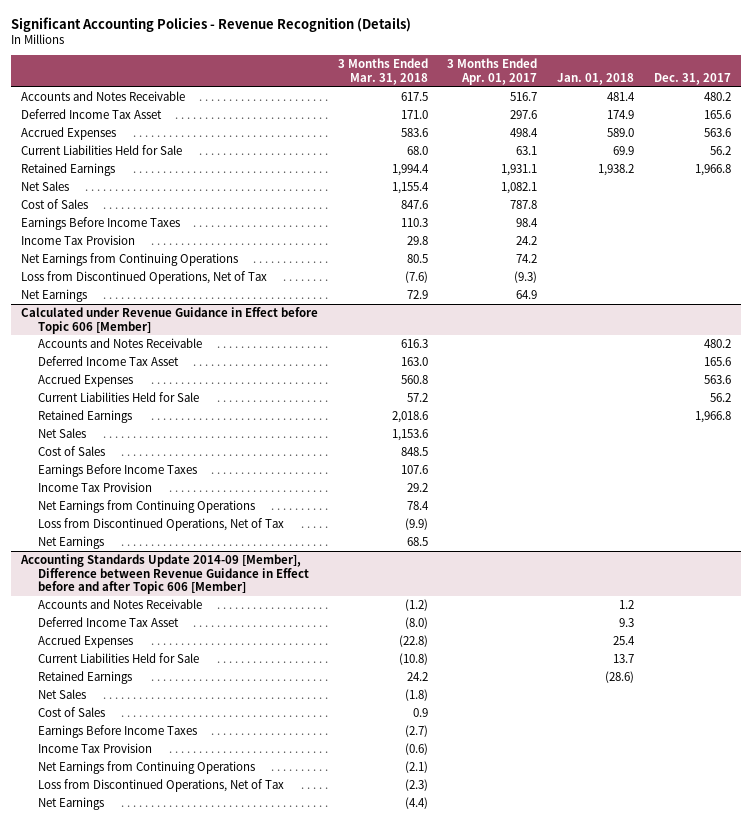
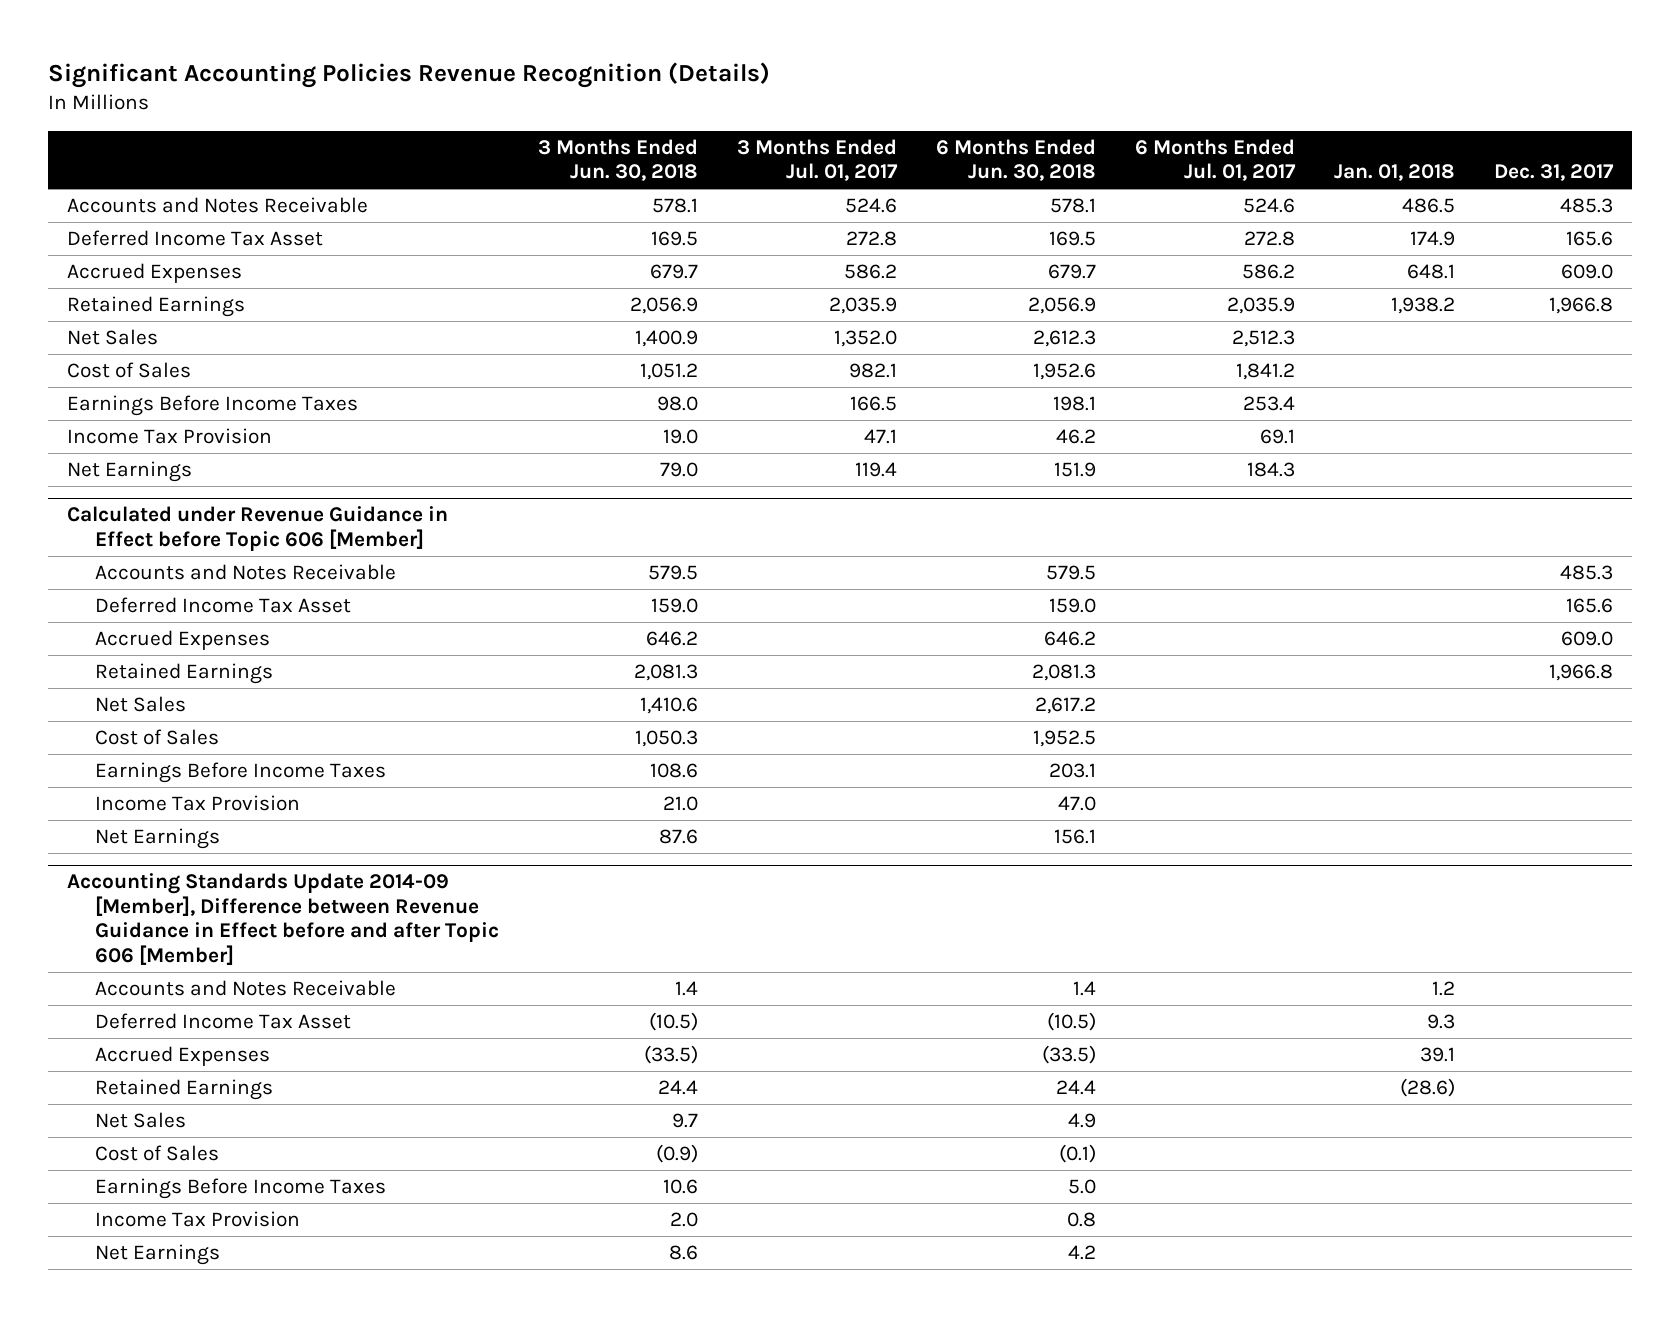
[10,16,411,32] Significant Accounting Policies - Revenue Recognition (Details) -> [47,61,770,88] Significant Accounting Policies Revenue Recognition (Details)
[337,58,428,86] 3 Months Ended Mar. 31, 2018 -> none
[447,58,538,86] 3 Months Ended Apr. 01, 2017 -> none
none -> [538,138,699,182] 3 Months Ended Jun. 30, 2018
none -> [737,138,899,182] 3 Months Ended Jul. 01, 2017
none -> [936,138,1097,182] 6 Months Ended Jun. 30, 2018
none -> [1135,138,1297,182] 6 Months Ended Jul. 01, 2017
[607,92,636,102] 481.4 -> [1401,198,1455,214] 486.5
[704,92,732,102] 480.2 -> [1559,198,1613,214] 485.3
[20,145,182,156] Current Liabilities Held for Sale -> none
[607,128,635,138] 589.0 -> [1406,264,1455,280] 648.1
[704,128,732,138] 563.6 -> [1560,264,1613,280] 609.0
[20,253,238,267] Net Earnings from Continuing Operations -> none
[20,271,267,285] Loss from Discontinued Operations, Net of Tax -> none
[704,339,732,349] 480.2 -> [1559,565,1613,581] 485.3
[38,392,200,403] Current Liabilities Held for Sale -> none
[704,375,732,385] 563.6 -> [1560,631,1613,647] 609.0
[38,500,256,514] Net Earnings from Continuing Operations -> none
[38,518,285,532] Loss from Discontinued Operations, Net of Tax -> none
[38,653,200,664] Current Liabilities Held for Sale -> none
[613,636,636,646] 25.4 -> [1419,1047,1455,1063] 39.1
[38,761,256,775] Net Earnings from Continuing Operations -> none
[38,779,285,793] Loss from Discontinued Operations, Net of Tax -> none

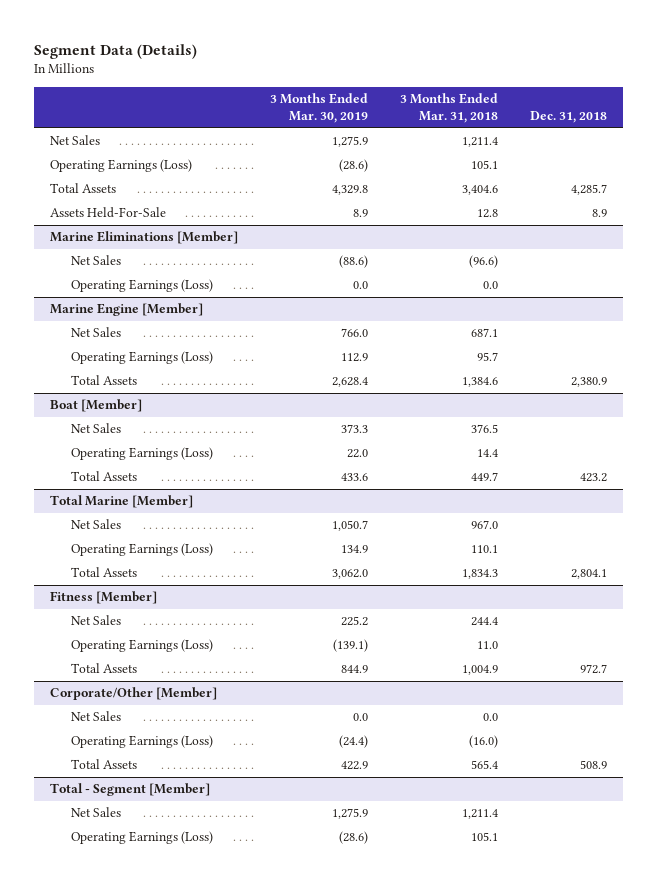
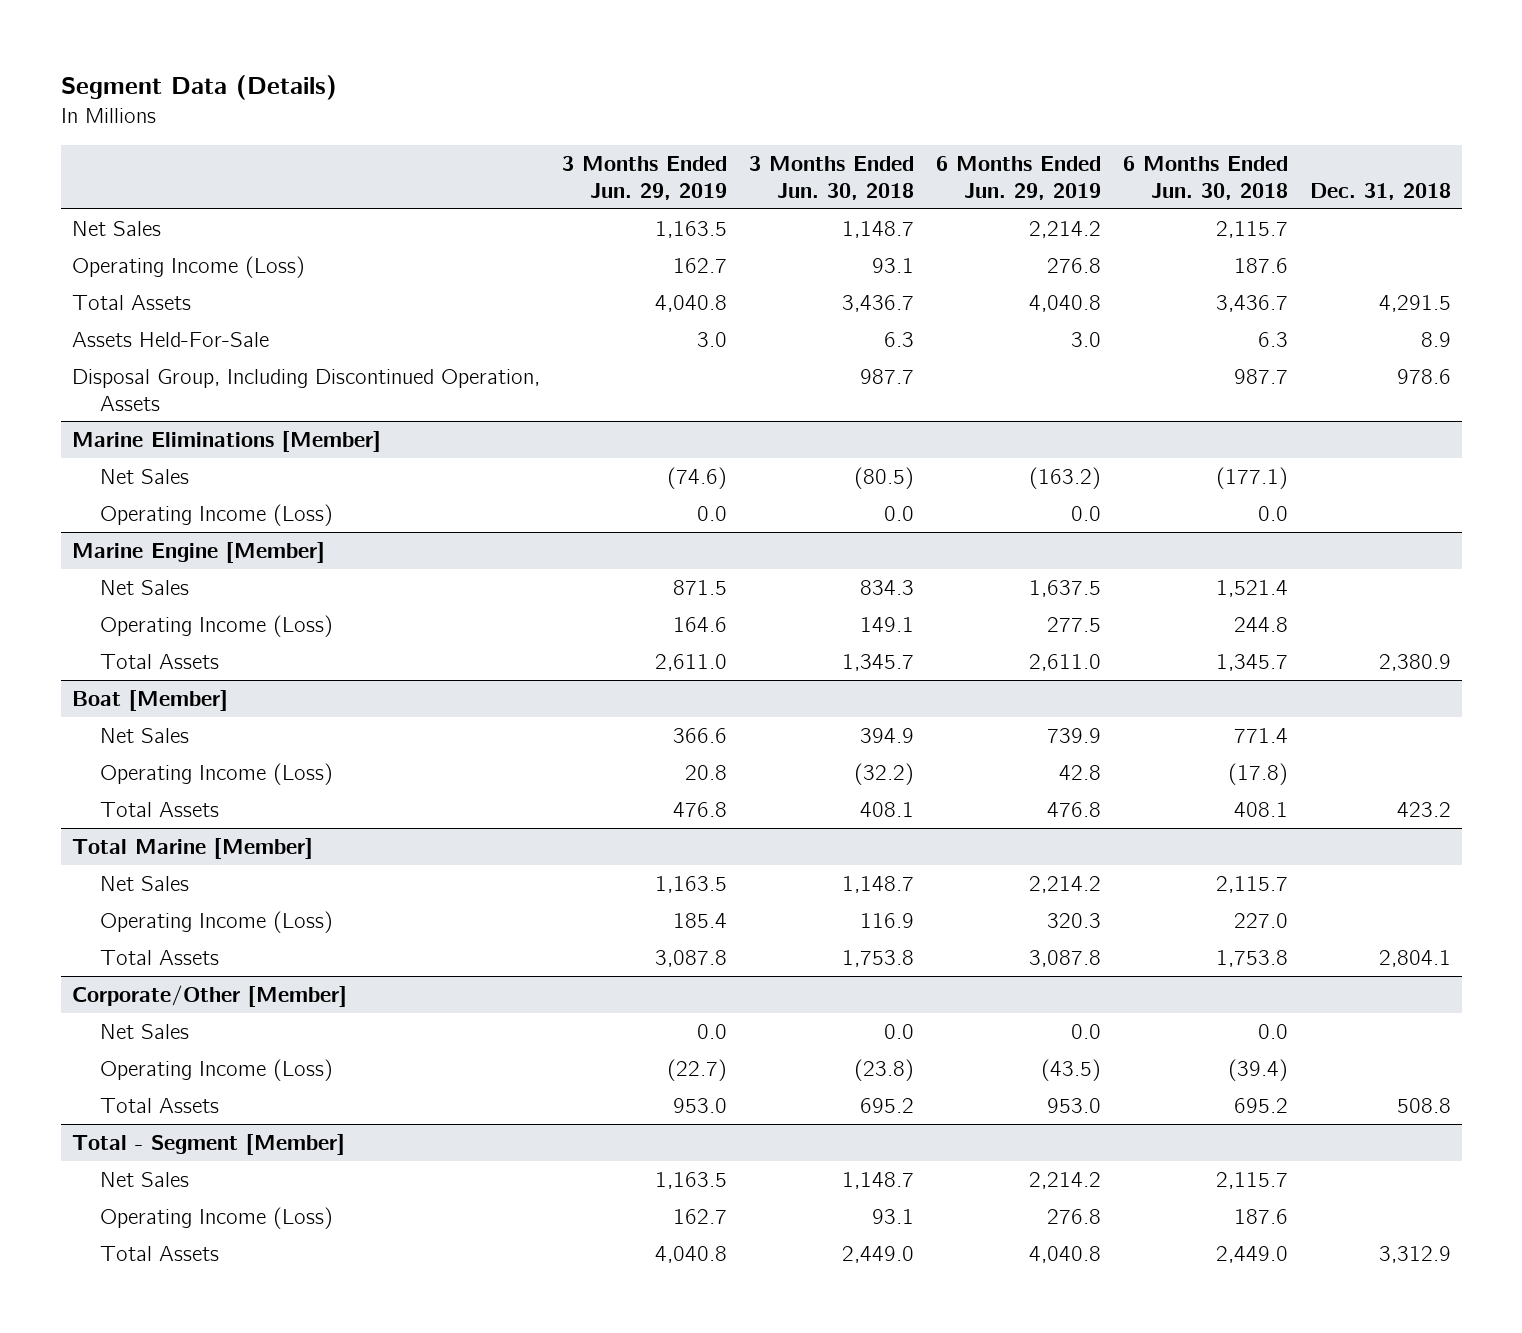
[270,93,369,124] 3 Months Ended Mar. 30, 2019 -> none
[400,93,499,124] 3 Months Ended Mar. 31, 2018 -> none
none -> [561,155,727,200] 3 Months Ended Jun. 29, 2019
none -> [748,155,914,200] 3 Months Ended Jun. 30, 2018
none -> [935,155,1101,200] 6 Months Ended Jun. 29, 2019
none -> [1122,155,1288,200] 6 Months Ended Jun. 30, 2018
[50,159,193,173] Operating Earnings (Loss) -> [71,255,305,278] Operating Income (Loss)
[571,184,608,196] 4,285.7 -> [1378,294,1451,312] 4,291.5
none -> [71,368,540,411] Disposal Group, Including Discontinued Operation, Assets
[70,279,213,293] Operating Earnings (Loss) -> [99,503,333,526] Operating Income (Loss)
[70,351,213,365] Operating Earnings (Loss) -> [99,614,333,637] Operating Income (Loss)
[70,447,213,461] Operating Earnings (Loss) -> [99,762,333,785] Operating Income (Loss)
[70,543,213,557] Operating Earnings (Loss) -> [99,910,333,933] Operating Income (Loss)
[50,591,158,605] Fitness [Member] -> none
[70,615,121,626] Net Sales -> none
[70,639,213,653] Operating Earnings (Loss) -> none
[70,663,137,674] Total Assets -> none
[70,735,213,749] Operating Earnings (Loss) -> [99,1058,333,1081] Operating Income (Loss)
[580,760,608,770] 508.9 -> [1396,1097,1451,1113] 508.8
[70,831,213,845] Operating Earnings (Loss) -> [99,1206,333,1229] Operating Income (Loss)
none -> [99,1245,219,1261] Total Assets

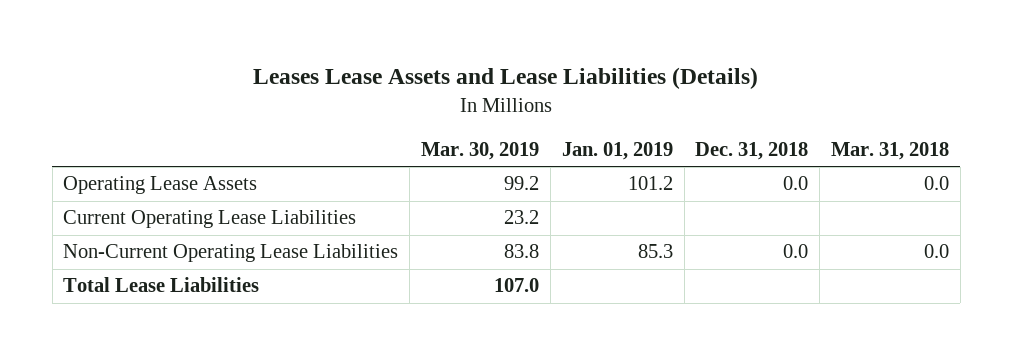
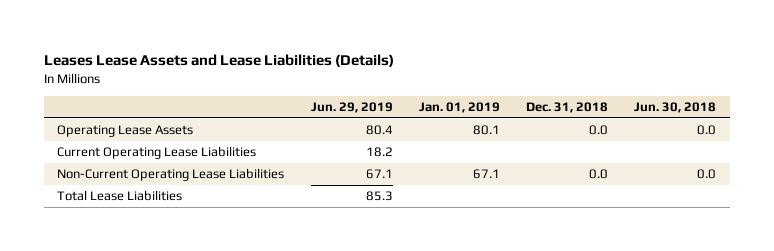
[421,142,540,161] Mar. 30, 2019 -> none
[831,142,950,161] Mar. 31, 2018 -> none
none -> [310,102,393,114] Jun. 29, 2019
none -> [634,102,717,114] Jun. 30, 2018
[627,176,673,191] 101.2 -> [472,125,500,136] 80.1
[637,244,673,259] 85.3 -> [472,169,500,180] 67.1

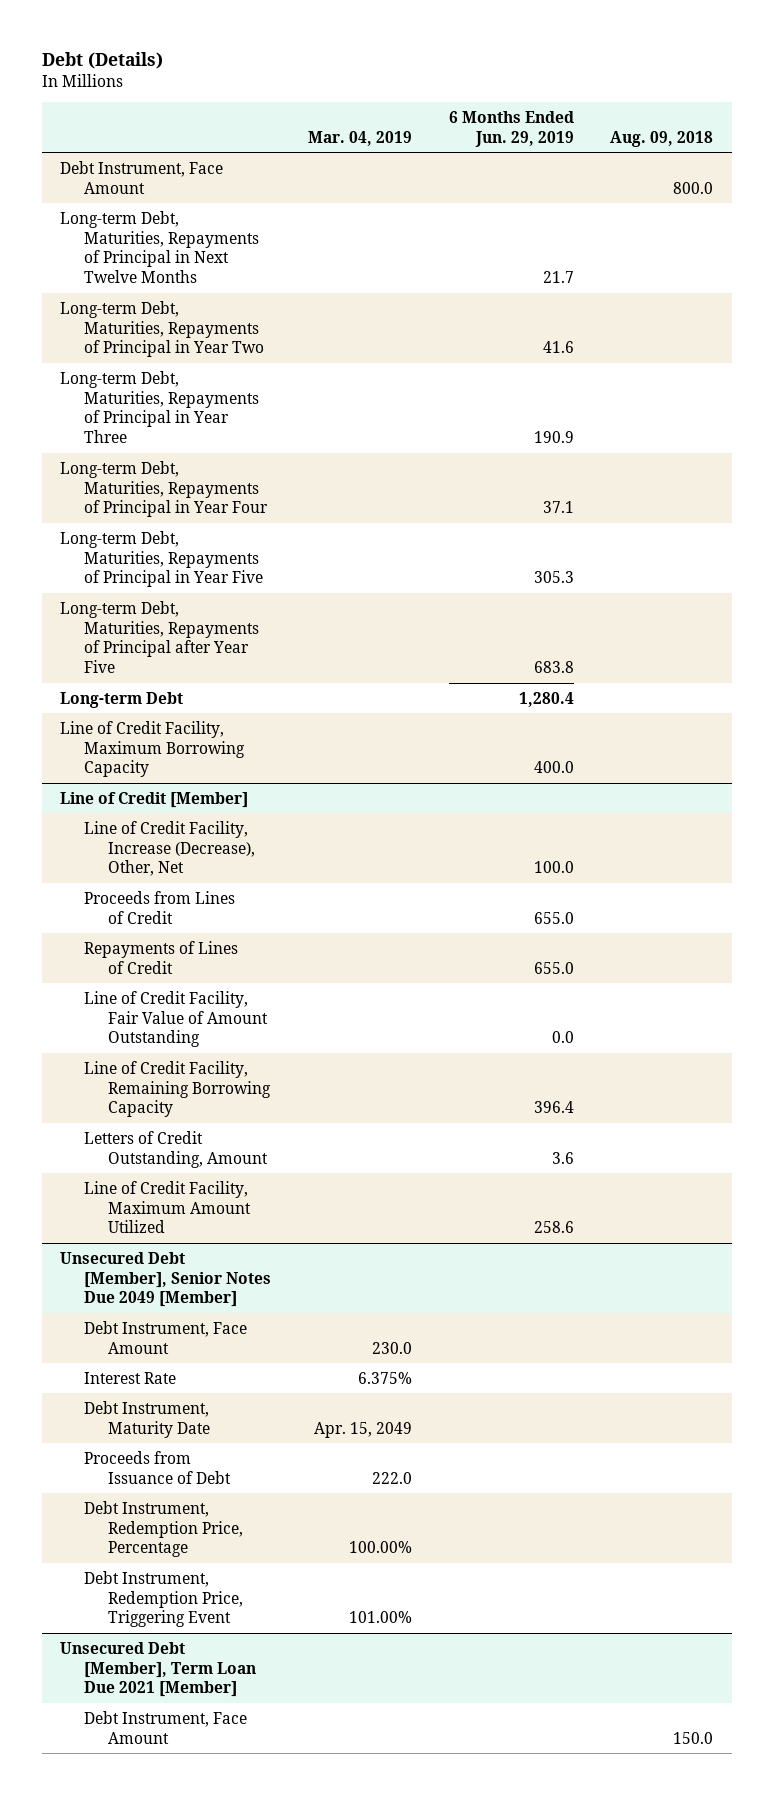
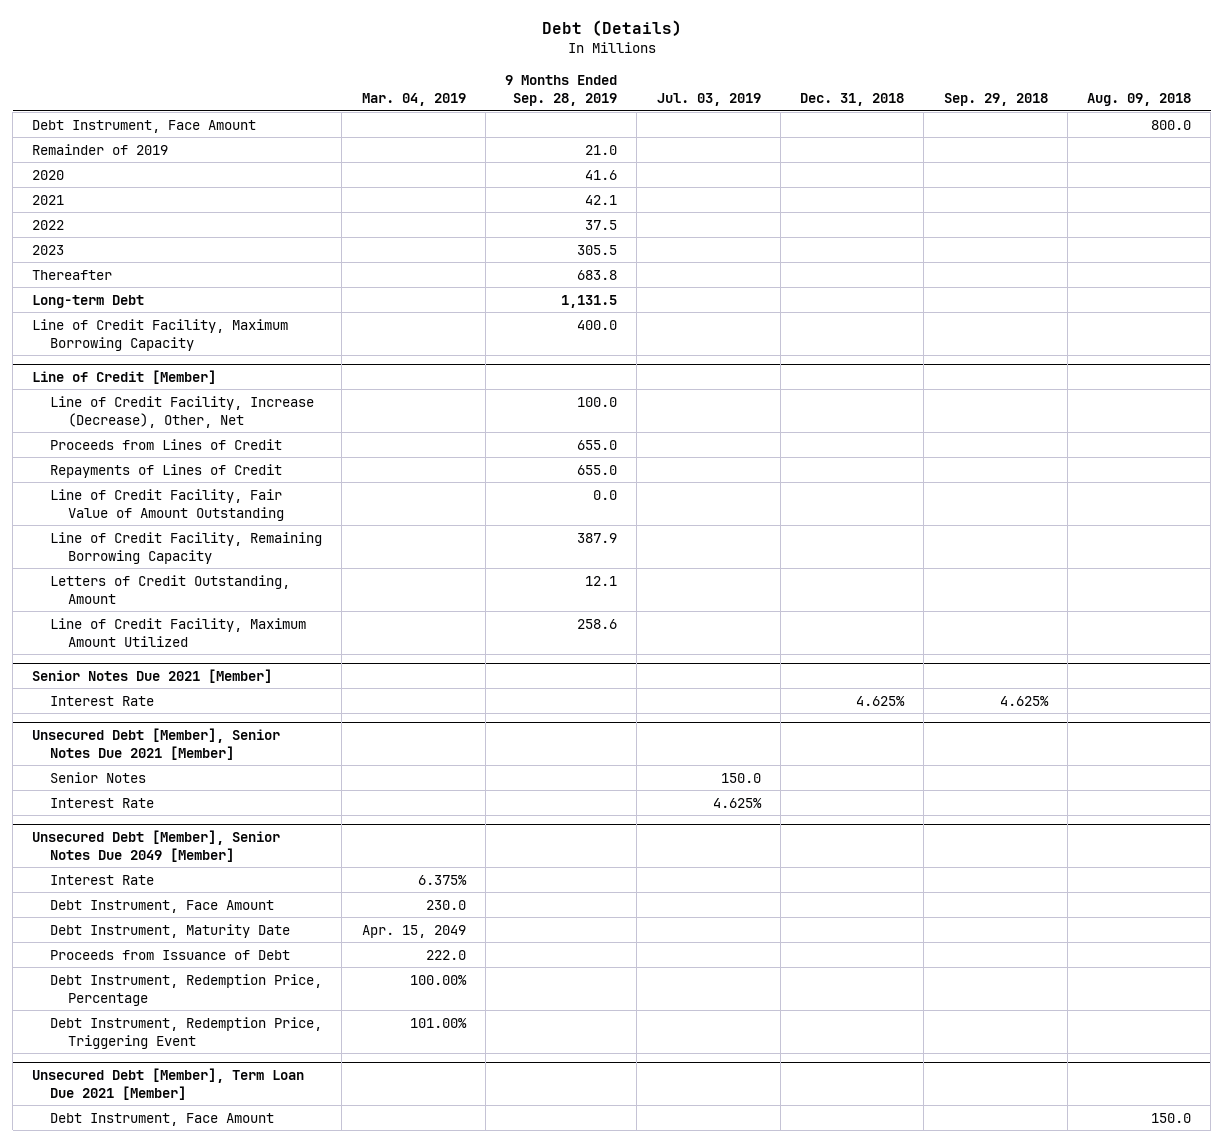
[448,110,574,147] 6 Months Ended Jun. 29, 2019 -> none
none -> [505,75,618,107] 9 Months Ended Sep. 28, 2019
none -> [656,93,761,107] Jul. 03, 2019
none -> [800,93,905,107] Dec. 31, 2018
none -> [943,93,1048,107] Sep. 29, 2018
[60,210,260,284] Long-term Debt, Maturities, Repayments of Principal in Next Twelve Months -> [32,143,169,155] Remainder of 2019
[60,300,265,358] Long-term Debt, Maturities, Repayments of Principal in Year Two -> [32,169,65,180] 2020
[60,370,260,444] Long-term Debt, Maturities, Repayments of Principal in Year Three -> [32,194,65,205] 2021
[60,460,269,518] Long-term Debt, Maturities, Repayments of Principal in Year Four -> [32,219,65,230] 2022
[60,530,264,588] Long-term Debt, Maturities, Repayments of Principal in Year Five -> [32,244,65,255] 2023
[60,600,260,674] Long-term Debt, Maturities, Repayments of Principal after Year Five -> [32,269,113,280] Thereafter
none -> [32,668,273,683] Senior Notes Due 2021 [Member]
none -> [50,695,155,706] Interest Rate
none -> [32,727,281,760] Unsecured Debt [Member], Senior Notes Due 2021 [Member]
none -> [50,771,147,783] Senior Notes
none -> [50,797,155,808] Interest Rate
[84,1320,248,1354] Debt Instrument, Face Amount -> [50,899,275,913] Debt Instrument, Face Amount

